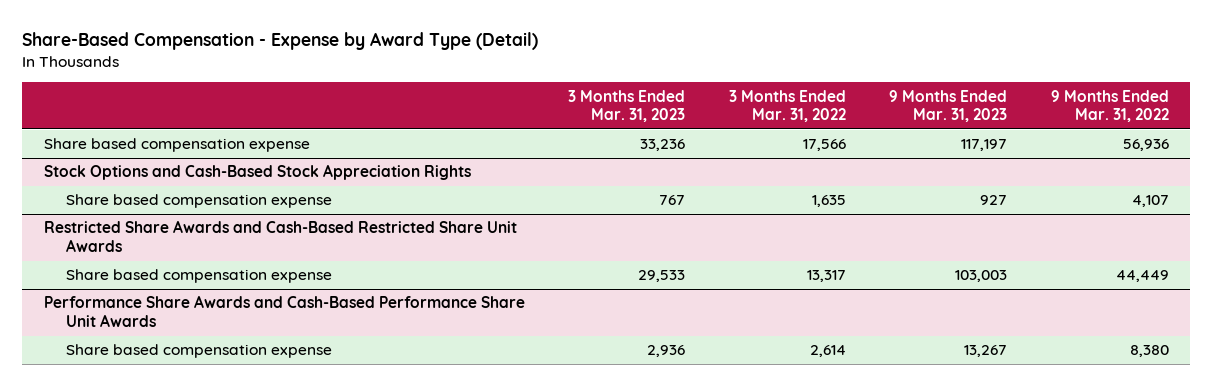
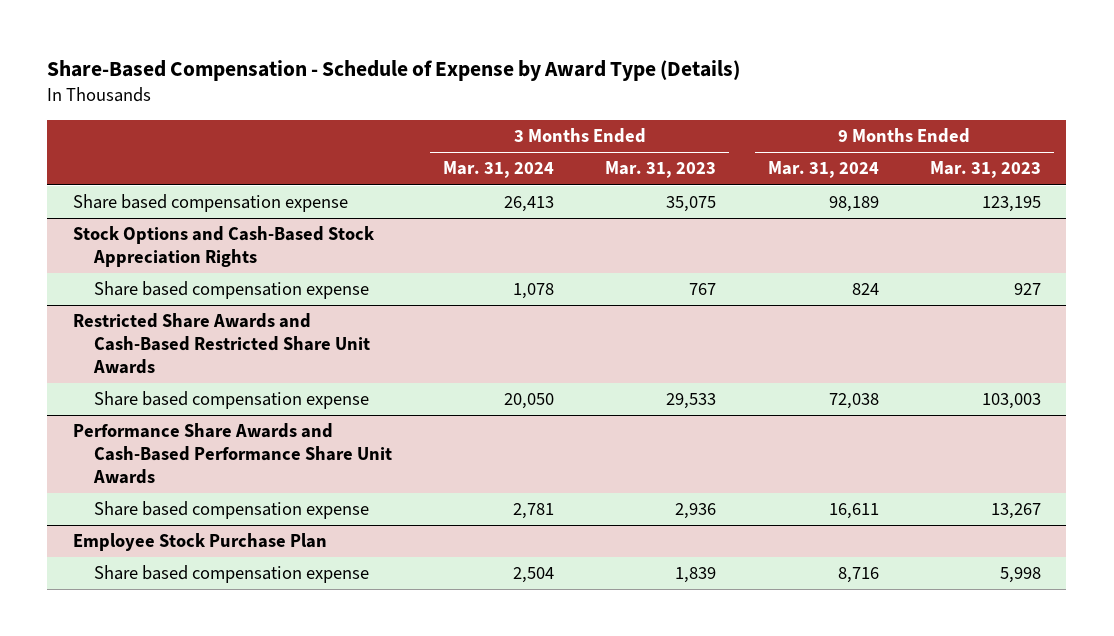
[22,32,539,51] Share-Based Compensation - Expense by Award Type (Detail) -> [47,60,741,82] Share-Based Compensation - Schedule of Expense by Award Type (Details)
[728,89,846,123] 3 Months Ended Mar. 31, 2022 -> none
[1050,89,1169,123] 9 Months Ended Mar. 31, 2022 -> none
none -> [443,161,555,179] Mar. 31, 2024
none -> [767,161,879,179] Mar. 31, 2024
[640,139,686,152] 33,236 -> [666,196,717,213] 35,075
[961,139,1008,152] 117,197 -> [981,196,1041,213] 123,195
none -> [73,533,328,552] Employee Stock Purchase Plan
none -> [93,565,369,584] Share based compensation expense

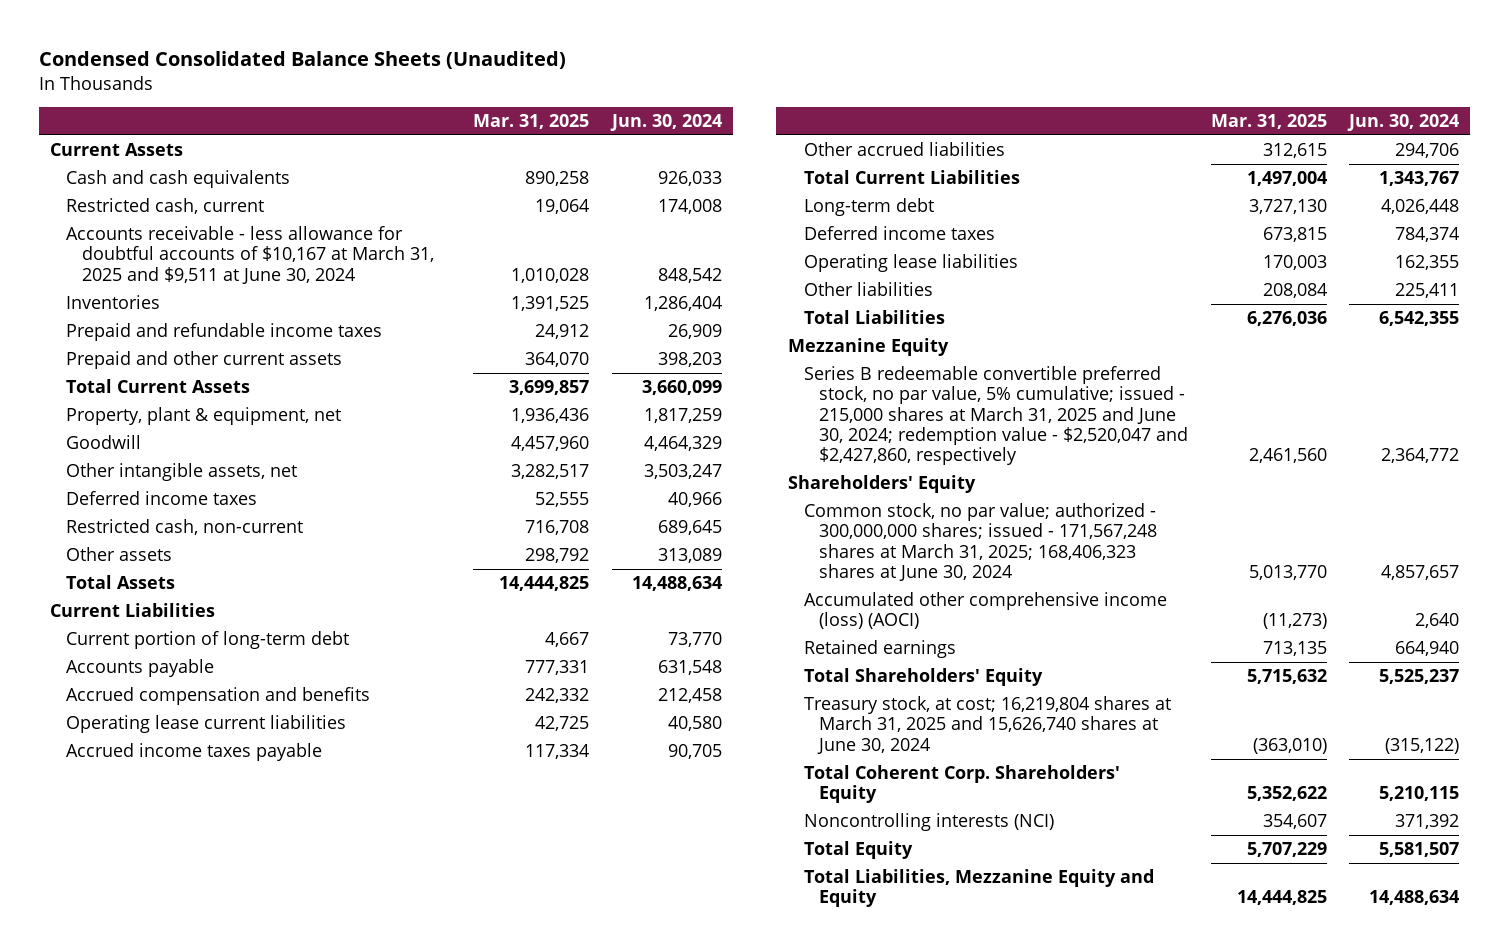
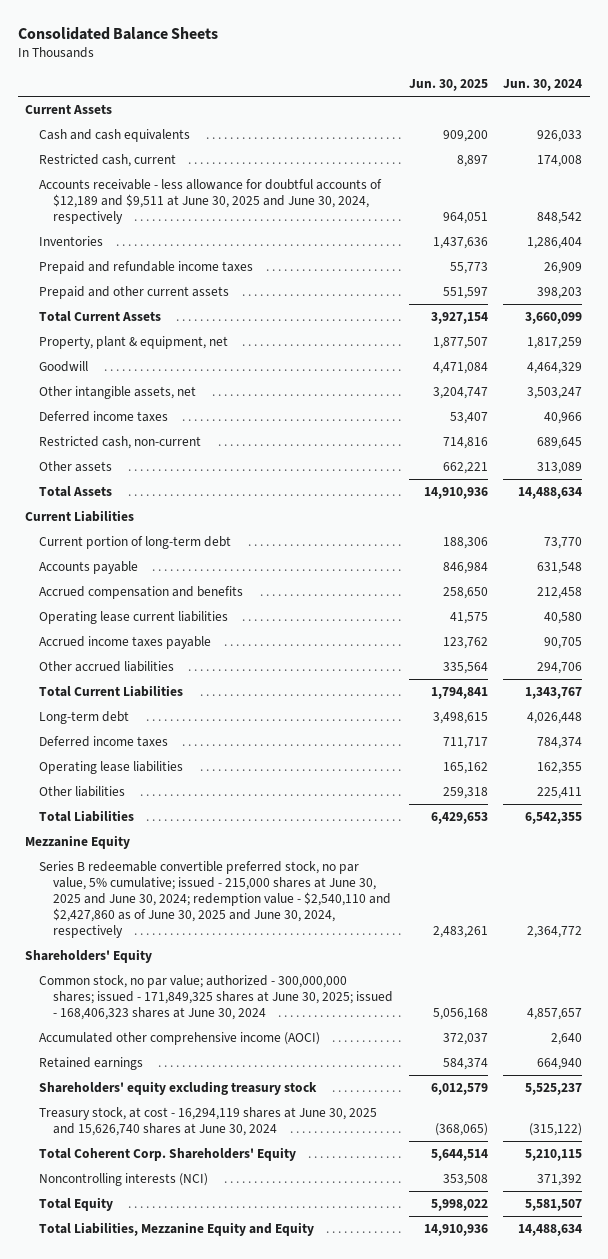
[38,50,566,69] Condensed Consolidated Balance Sheets (Unaudited) -> [17,26,218,40] Consolidated Balance Sheets
[473,114,590,130] Mar. 31, 2025 -> none
none -> [408,79,488,92] Jun. 30, 2025
[65,226,434,284] Accounts receivable - less allowance for doubtful accounts of $10,167 at March 31, 2025 and $9,511 at June 30, 2024 -> [39,179,383,225] Accounts receivable - less allowance for doubtful accounts of $12,189 and $9,511 at June 30, 2025 and June 30, 2024, respectively
[803,366,1189,466] Series B redeemable convertible preferred stock, no par value, 5% cumulative; issued - 215,000 shares at March 31, 2025 and June 30, 2024; redemption value - $2,520,047 and $2,427,860, respectively -> [39,861,391,939] Series B redeemable convertible preferred stock, no par value, 5% cumulative; issued - 215,000 shares at June 30, 2025 and June 30, 2024; redemption value - $2,540,110 and $2,427,860 as of June 30, 2025 and June 30, 2024, respectively
[803,503,1158,582] Common stock, no par value; authorized - 300,000,000 shares; issued - 171,567,248 shares at March 31, 2025; 168,406,323 shares at June 30, 2024 -> [39,975,393,1021] Common stock, no par value; authorized - 300,000,000 shares; issued - 171,849,325 shares at June 30, 2025; issued - 168,406,323 shares at June 30, 2024
[803,592,1167,630] Accumulated other comprehensive income (loss) (AOCI) -> [39,1032,321,1046] Accumulated other comprehensive income (AOCI)
[803,668,1043,687] Total Shareholders' Equity -> [39,1081,318,1096] Shareholders' equity excluding treasury stock
[803,696,1171,754] Treasury stock, at cost; 16,219,804 shares at March 31, 2025 and 15,626,740 shares at June 30, 2024 -> [39,1107,378,1137] Treasury stock, at cost - 16,294,119 shares at June 30, 2025 and 15,626,740 shares at June 30, 2024

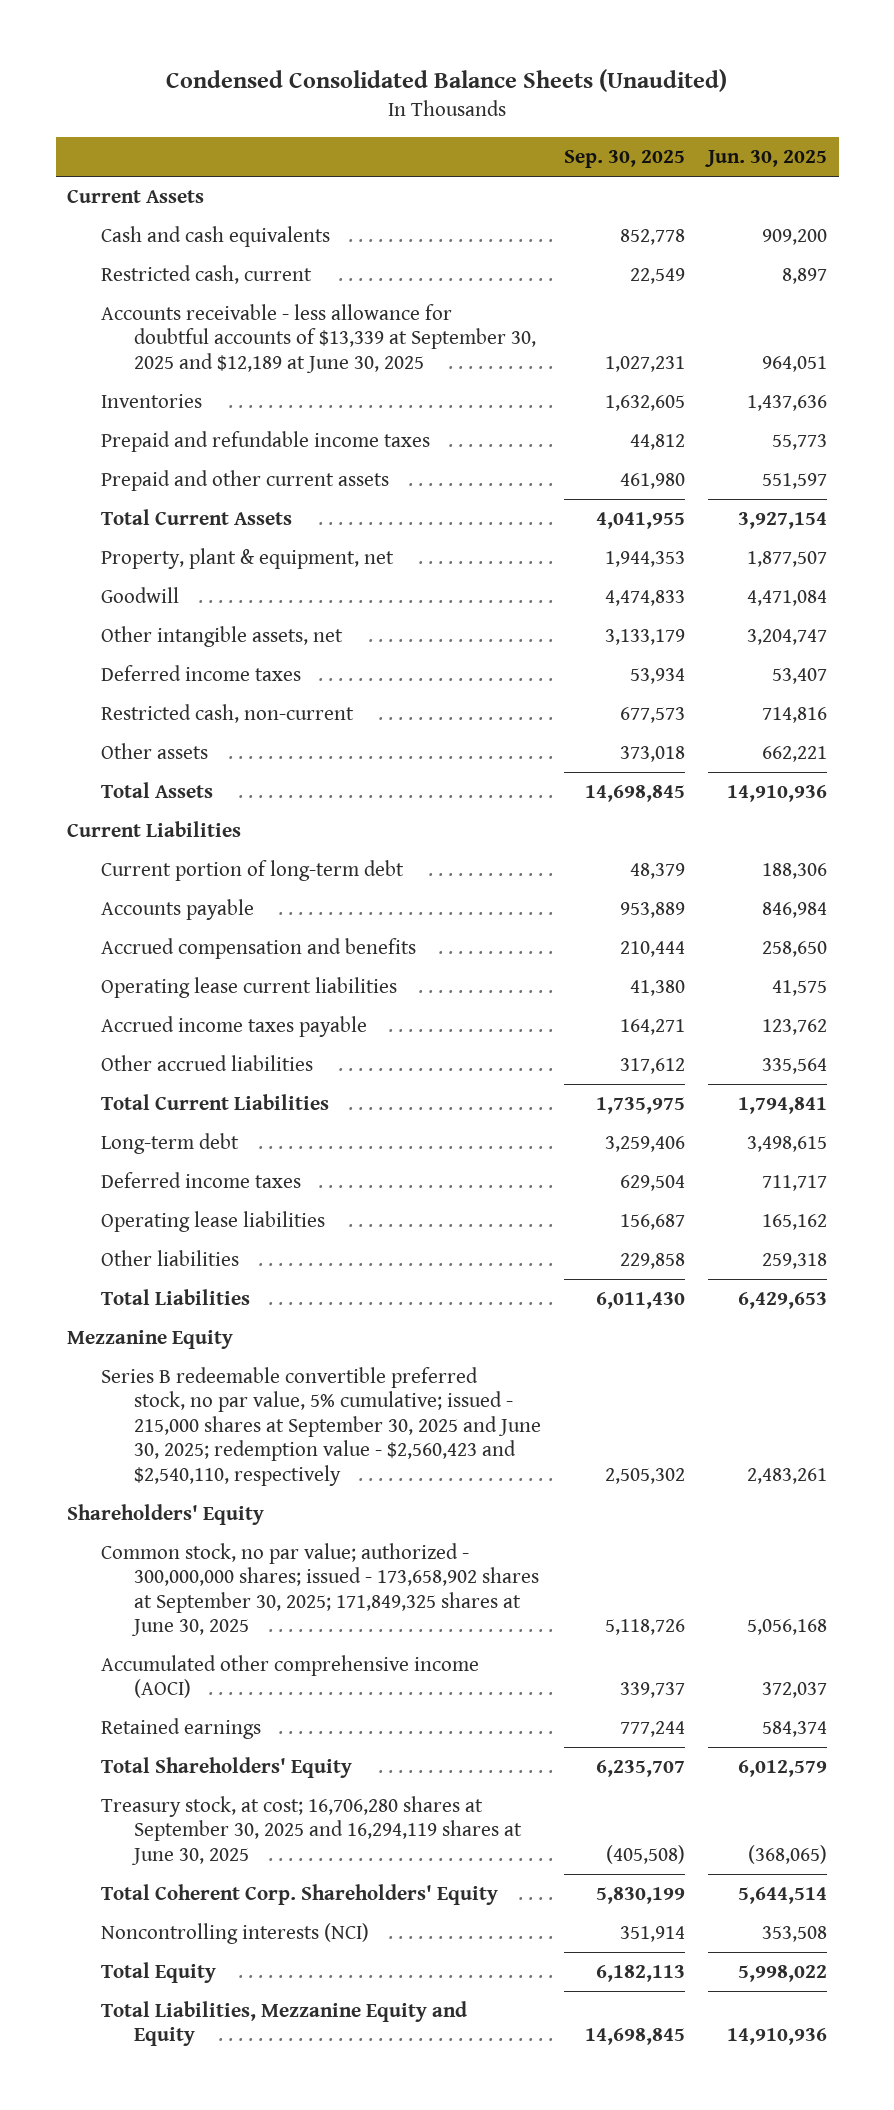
[17,26,218,40] Consolidated Balance Sheets -> [166,69,728,93] Condensed Consolidated Balance Sheets (Unaudited)
[503,79,583,92] Jun. 30, 2024 -> none
none -> [564,150,686,169] Sep. 30, 2025
[39,179,383,225] Accounts receivable - less allowance for doubtful accounts of $12,189 and $9,511 at June 30, 2025 and June 30, 2024, respectively -> [100,303,536,373] Accounts receivable - less allowance for doubtful accounts of $13,339 at September 30, 2025 and $12,189 at June 30, 2025
[39,861,391,939] Series B redeemable convertible preferred stock, no par value, 5% cumulative; issued - 215,000 shares at June 30, 2025 and June 30, 2024; redemption value - $2,540,110 and $2,427,860 as of June 30, 2025 and June 30, 2024, respectively -> [100,1366,541,1486] Series B redeemable convertible preferred stock, no par value, 5% cumulative; issued - 215,000 shares at September 30, 2025 and June 30, 2025; redemption value - $2,560,423 and $2,540,110, respectively
[39,975,393,1021] Common stock, no par value; authorized - 300,000,000 shares; issued - 171,849,325 shares at June 30, 2025; issued - 168,406,323 shares at June 30, 2024 -> [100,1542,539,1637] Common stock, no par value; authorized - 300,000,000 shares; issued - 173,658,902 shares at September 30, 2025; 171,849,325 shares at June 30, 2025
[39,1081,318,1096] Shareholders' equity excluding treasury stock -> [100,1756,352,1778] Total Shareholders' Equity
[39,1107,378,1137] Treasury stock, at cost - 16,294,119 shares at June 30, 2025 and 15,626,740 shares at June 30, 2024 -> [100,1795,522,1865] Treasury stock, at cost; 16,706,280 shares at September 30, 2025 and 16,294,119 shares at June 30, 2025

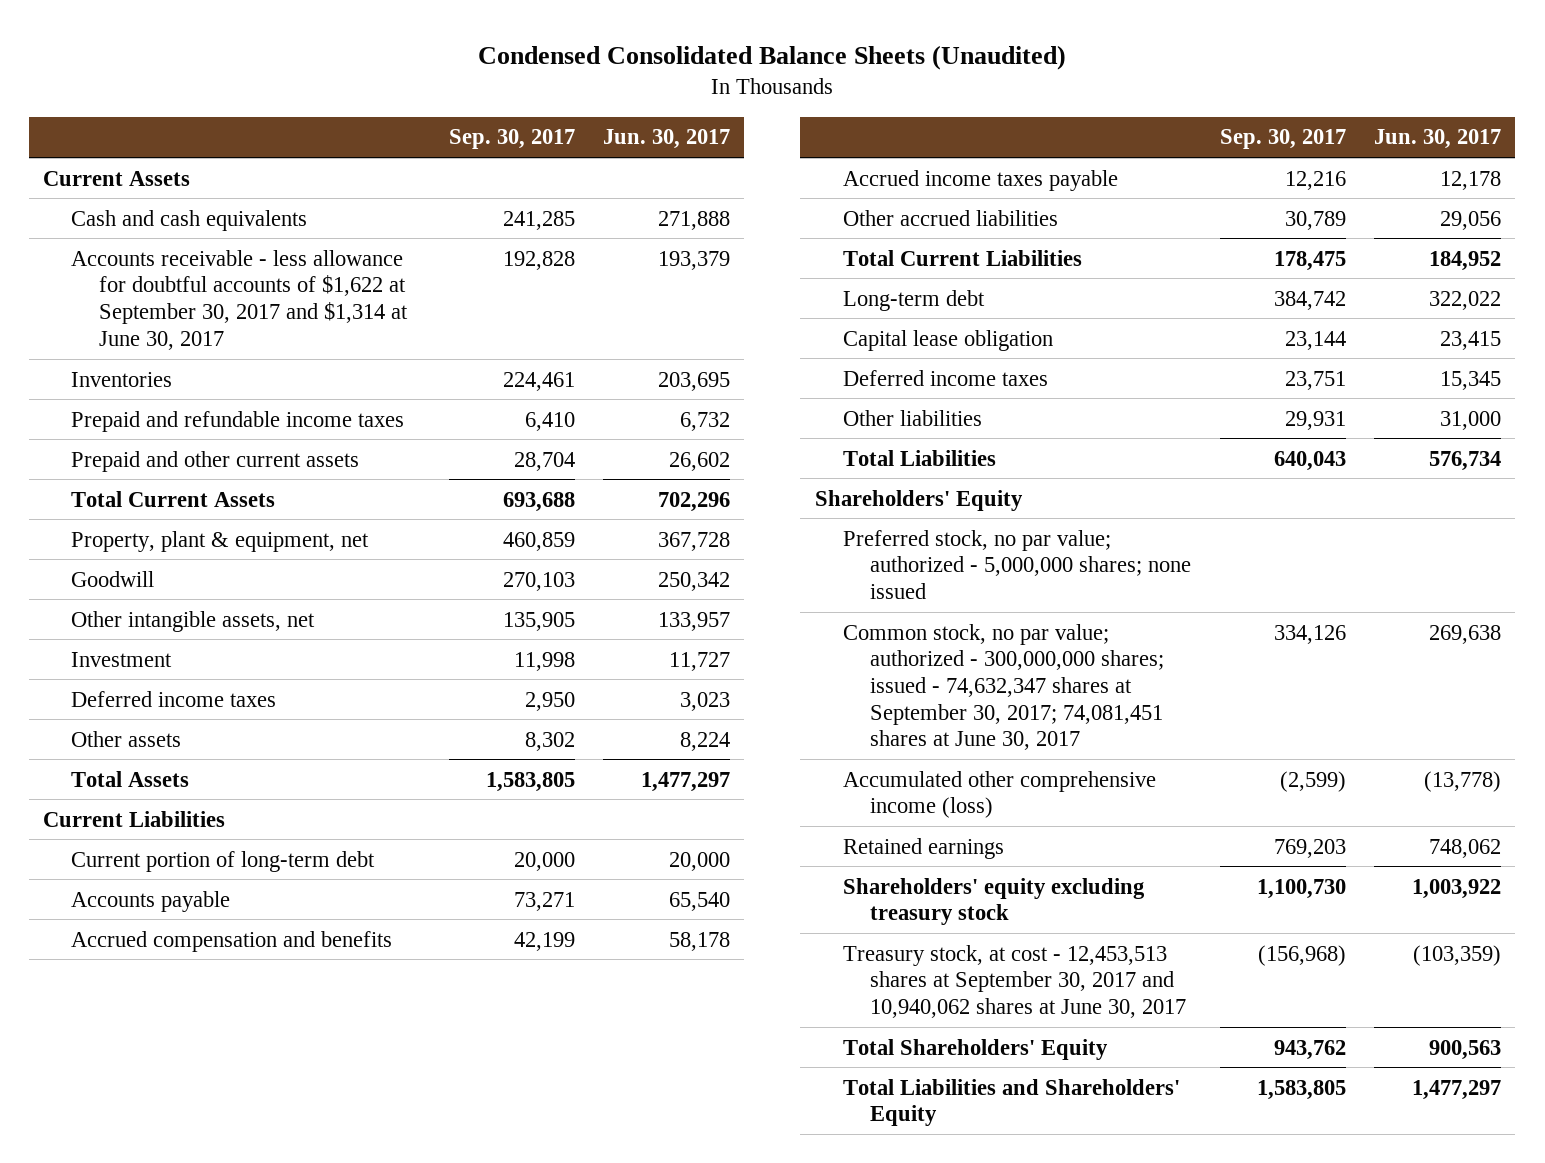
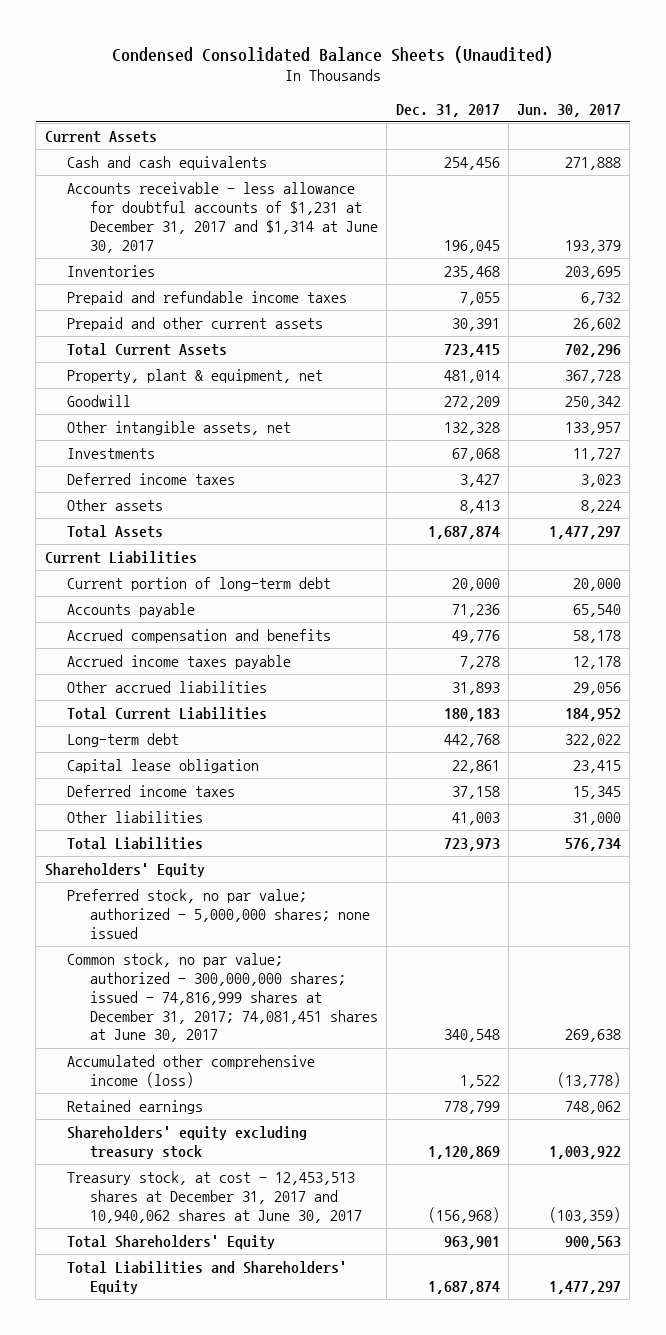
[448,129,575,150] Sep. 30, 2017 -> none
none -> [395,103,500,117] Dec. 31, 2017
[71,249,409,350] Accounts receivable - less allowance for doubtful accounts of $1,622 at September 30, 2017 and $1,314 at June 30, 2017 -> [67,181,379,253] Accounts receivable - less allowance for doubtful accounts of $1,231 at December 31, 2017 and $1,314 at June 30, 2017
[71,651,173,667] Investment -> [67,447,156,459] Investments
[842,623,1165,751] Common stock, no par value; authorized - 300,000,000 shares; issued - 74,632,347 shares at September 30, 2017; 74,081,451 shares at June 30, 2017 -> [67,952,379,1043] Common stock, no par value; authorized - 300,000,000 shares; issued - 74,816,999 shares at December 31, 2017; 74,081,451 shares at June 30, 2017
[842,944,1187,1018] Treasury stock, at cost - 12,453,513 shares at September 30, 2017 and 10,940,062 shares at June 30, 2017 -> [67,1170,363,1223] Treasury stock, at cost - 12,453,513 shares at December 31, 2017 and 10,940,062 shares at June 30, 2017

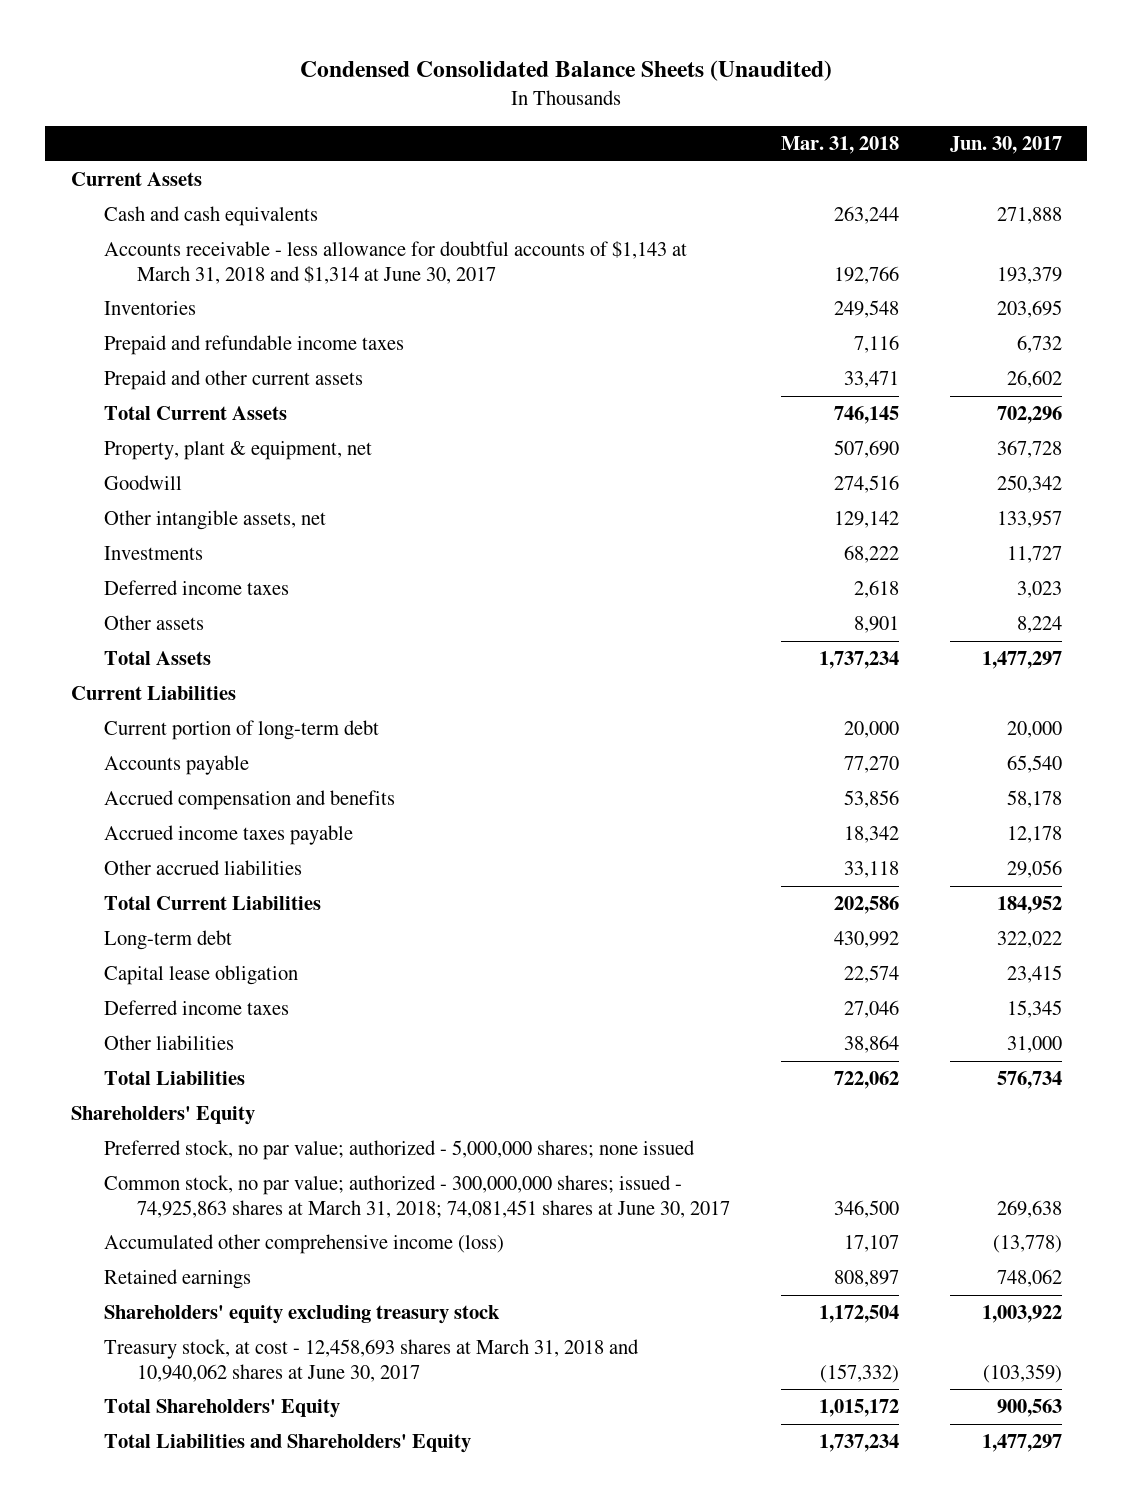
[395,103,500,117] Dec. 31, 2017 -> none
none -> [780,136,899,155] Mar. 31, 2018
[67,181,379,253] Accounts receivable - less allowance for doubtful accounts of $1,231 at December 31, 2017 and $1,314 at June 30, 2017 -> [103,241,687,284] Accounts receivable - less allowance for doubtful accounts of $1,143 at March 31, 2018 and $1,314 at June 30, 2017
[67,952,379,1043] Common stock, no par value; authorized - 300,000,000 shares; issued - 74,816,999 shares at December 31, 2017; 74,081,451 shares at June 30, 2017 -> [103,1175,730,1218] Common stock, no par value; authorized - 300,000,000 shares; issued - 74,925,863 shares at March 31, 2018; 74,081,451 shares at June 30, 2017
[67,1170,363,1223] Treasury stock, at cost - 12,453,513 shares at December 31, 2017 and 10,940,062 shares at June 30, 2017 -> [103,1339,639,1382] Treasury stock, at cost - 12,458,693 shares at March 31, 2018 and 10,940,062 shares at June 30, 2017

